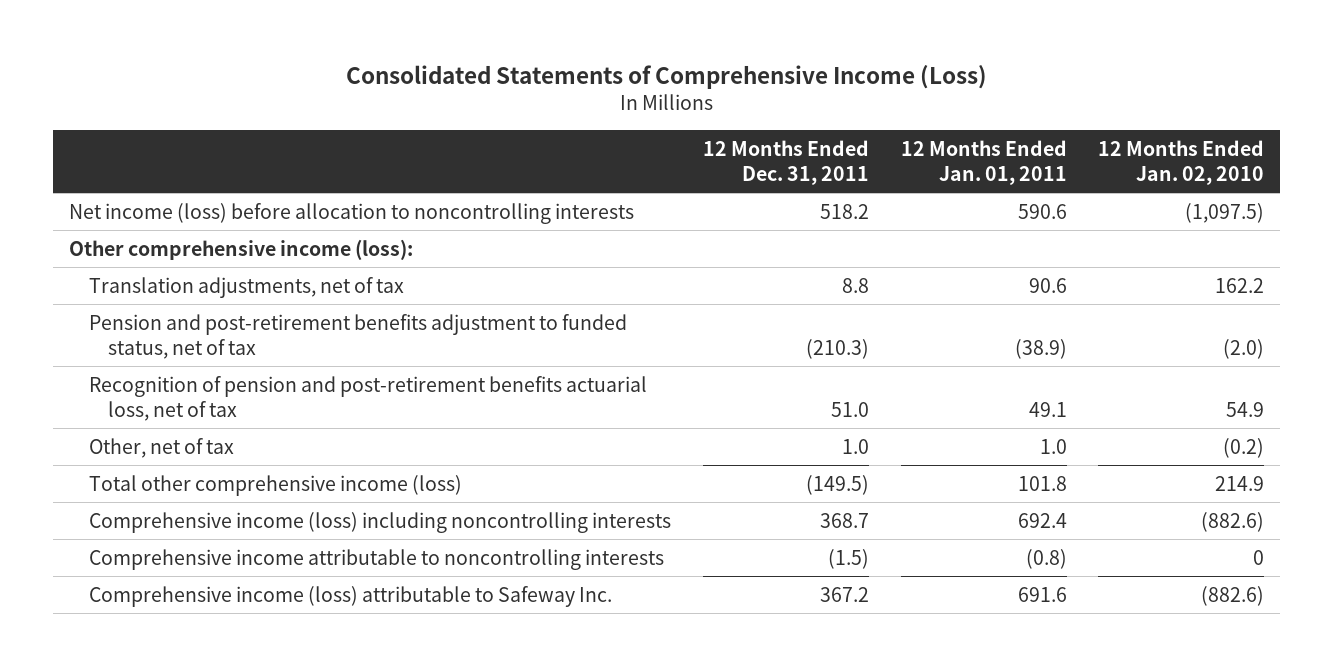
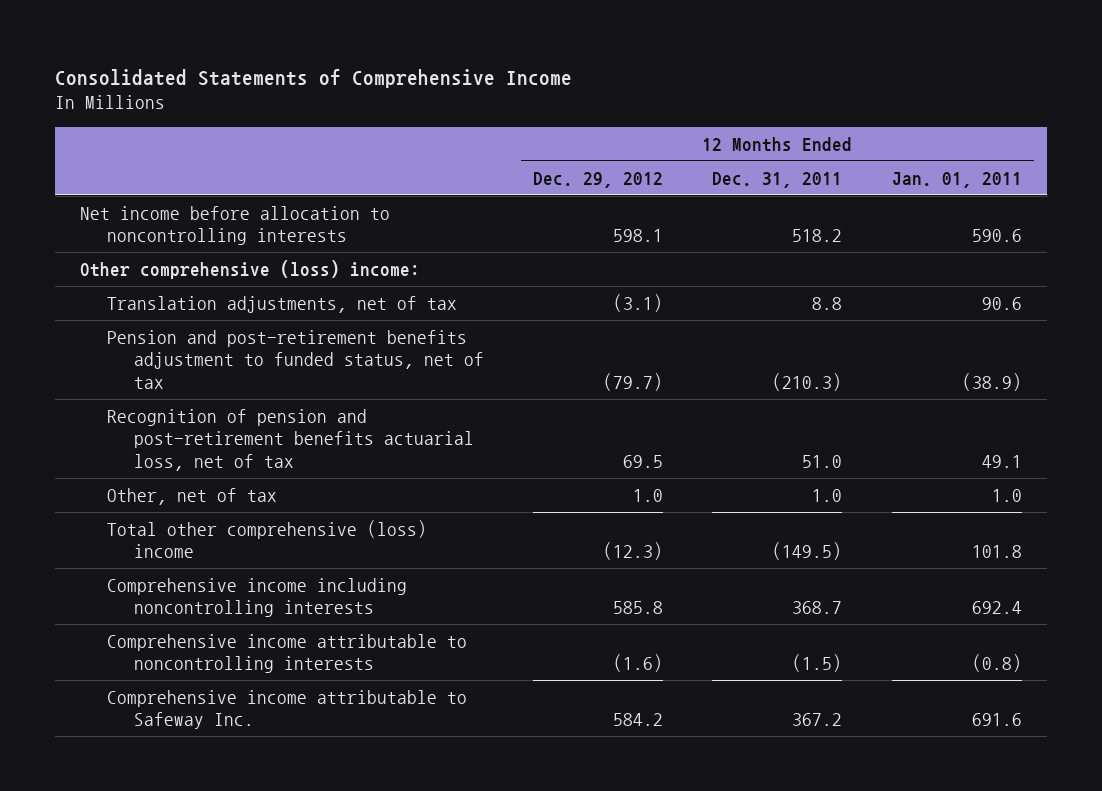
[345,64,987,89] Consolidated Statements of Comprehensive Income (Loss) -> [55,68,573,88] Consolidated Statements of Comprehensive Income
[1098,139,1265,185] 12 Months Ended Jan. 02, 2010 -> none
none -> [533,171,664,188] Dec. 29, 2012
[69,202,635,224] Net income (loss) before allocation to noncontrolling interests -> [79,205,390,246] Net income before allocation to noncontrolling interests
[69,238,414,260] Other comprehensive income (loss): -> [79,259,420,279] Other comprehensive (loss) income:
[88,474,462,496] Total other comprehensive income (loss) -> [106,519,427,559] Total other comprehensive (loss) income
[88,511,671,533] Comprehensive income (loss) including noncontrolling interests -> [106,577,407,618] Comprehensive income including noncontrolling interests
[88,585,612,607] Comprehensive income (loss) attributable to Safeway Inc. -> [106,689,467,730] Comprehensive income attributable to Safeway Inc.

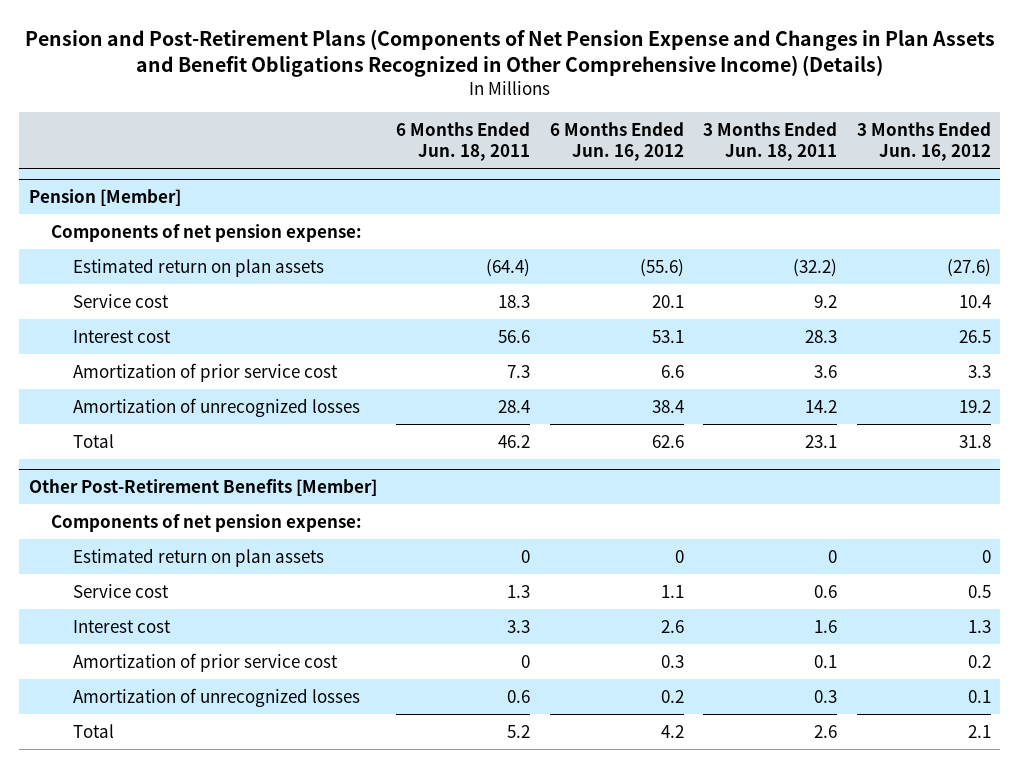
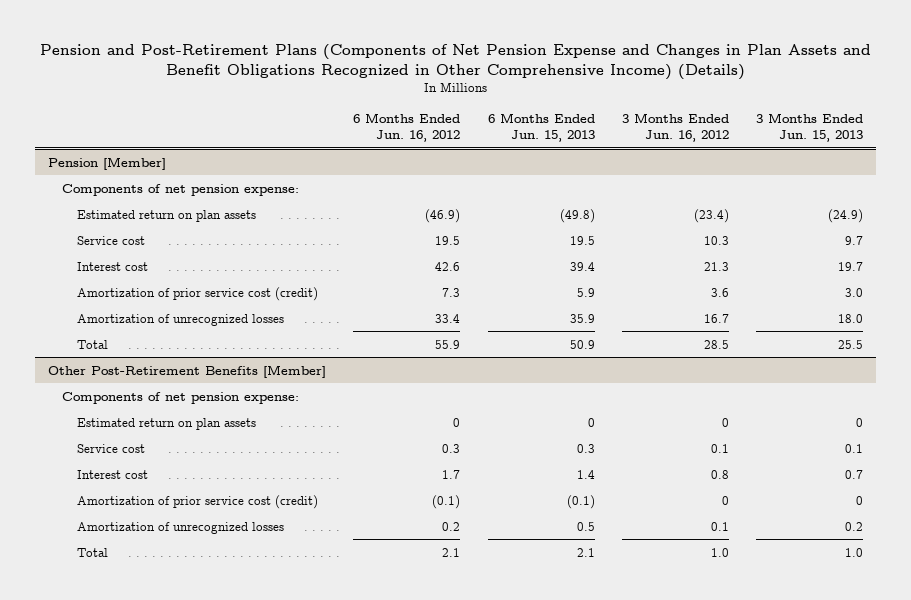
[396,121,531,162] 6 Months Ended Jun. 18, 2011 -> none
[703,121,838,162] 3 Months Ended Jun. 18, 2011 -> none
none -> [487,112,595,143] 6 Months Ended Jun. 15, 2013
none -> [755,112,863,143] 3 Months Ended Jun. 15, 2013
[639,258,684,277] (55.6) -> [425,208,461,223] (46.9)
[946,258,991,277] (27.6) -> [693,208,729,223] (23.4)
[651,294,684,308] 20.1 -> [435,235,461,245] 19.5
[958,294,991,308] 10.4 -> [703,235,729,245] 10.3
[651,329,684,343] 53.1 -> [435,261,461,271] 42.6
[958,329,991,343] 26.5 -> [703,261,729,271] 21.3
[72,362,338,382] Amortization of prior service cost -> [76,286,318,301] Amortization of prior service cost (credit)
[660,364,684,378] 6.6 -> [442,287,461,297] 7.3
[967,364,991,378] 3.3 -> [710,287,729,297] 3.6
[651,399,684,413] 38.4 -> [435,313,461,323] 33.4
[958,399,991,413] 19.2 -> [703,313,729,323] 16.7
[651,434,684,448] 62.6 -> [435,339,461,349] 55.9
[958,434,991,448] 31.8 -> [703,339,729,349] 28.5
[660,584,684,598] 1.1 -> [442,443,461,453] 0.3
[967,584,991,598] 0.5 -> [710,443,729,453] 0.1
[660,619,684,633] 2.6 -> [442,469,461,479] 1.7
[967,619,991,633] 1.3 -> [710,469,729,479] 0.8
[72,652,338,672] Amortization of prior service cost -> [76,494,318,509] Amortization of prior service cost (credit)
[660,654,684,668] 0.3 -> [432,494,461,509] (0.1)
[967,654,991,668] 0.2 -> [721,495,729,505] 0
[660,724,684,738] 4.2 -> [442,547,461,557] 2.1
[967,724,991,738] 2.1 -> [710,547,729,557] 1.0

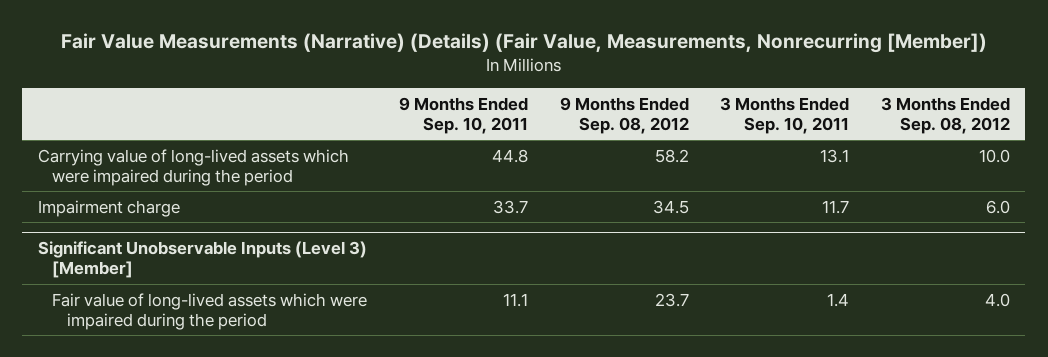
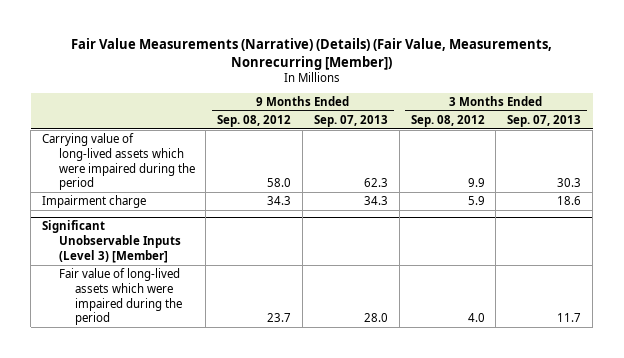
[398,96,528,134] 9 Months Ended Sep. 10, 2011 -> none
[720,96,850,134] 3 Months Ended Sep. 10, 2011 -> none
none -> [313,114,388,127] Sep. 07, 2013
none -> [507,114,582,127] Sep. 07, 2013
[654,148,689,163] 58.2 -> [267,178,292,188] 58.0
[978,148,1010,163] 10.0 -> [467,178,485,188] 9.9
[652,199,689,214] 34.5 -> [267,195,292,205] 34.3
[985,199,1010,214] 6.0 -> [467,195,485,205] 5.9

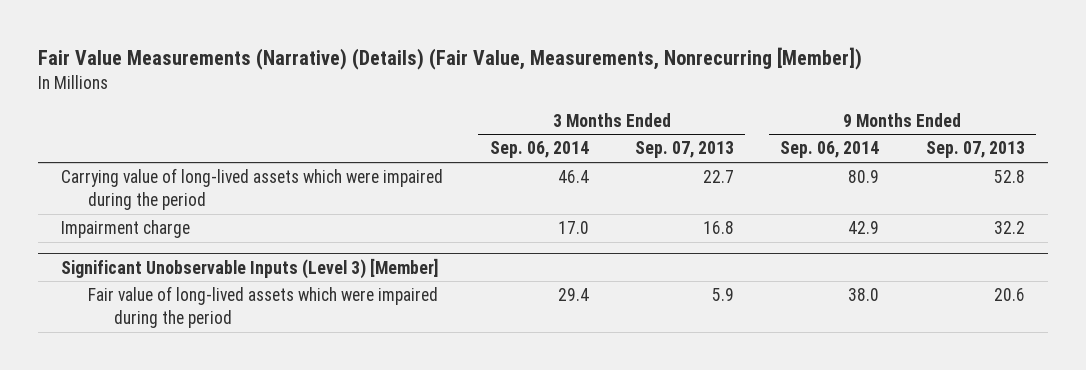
[217,114,292,127] Sep. 08, 2012 -> none
[410,114,485,127] Sep. 08, 2012 -> none
none -> [489,141,589,159] Sep. 06, 2014
none -> [780,141,880,159] Sep. 06, 2014
[363,178,388,188] 62.3 -> [993,170,1025,184] 52.8
[557,178,582,188] 30.3 -> [702,170,734,184] 22.7
[363,195,388,205] 34.3 -> [993,221,1025,235] 32.2
[557,195,582,205] 18.6 -> [702,221,734,235] 16.8
[363,313,388,323] 28.0 -> [993,288,1025,302] 20.6
[557,313,582,323] 11.7 -> [711,288,734,302] 5.9

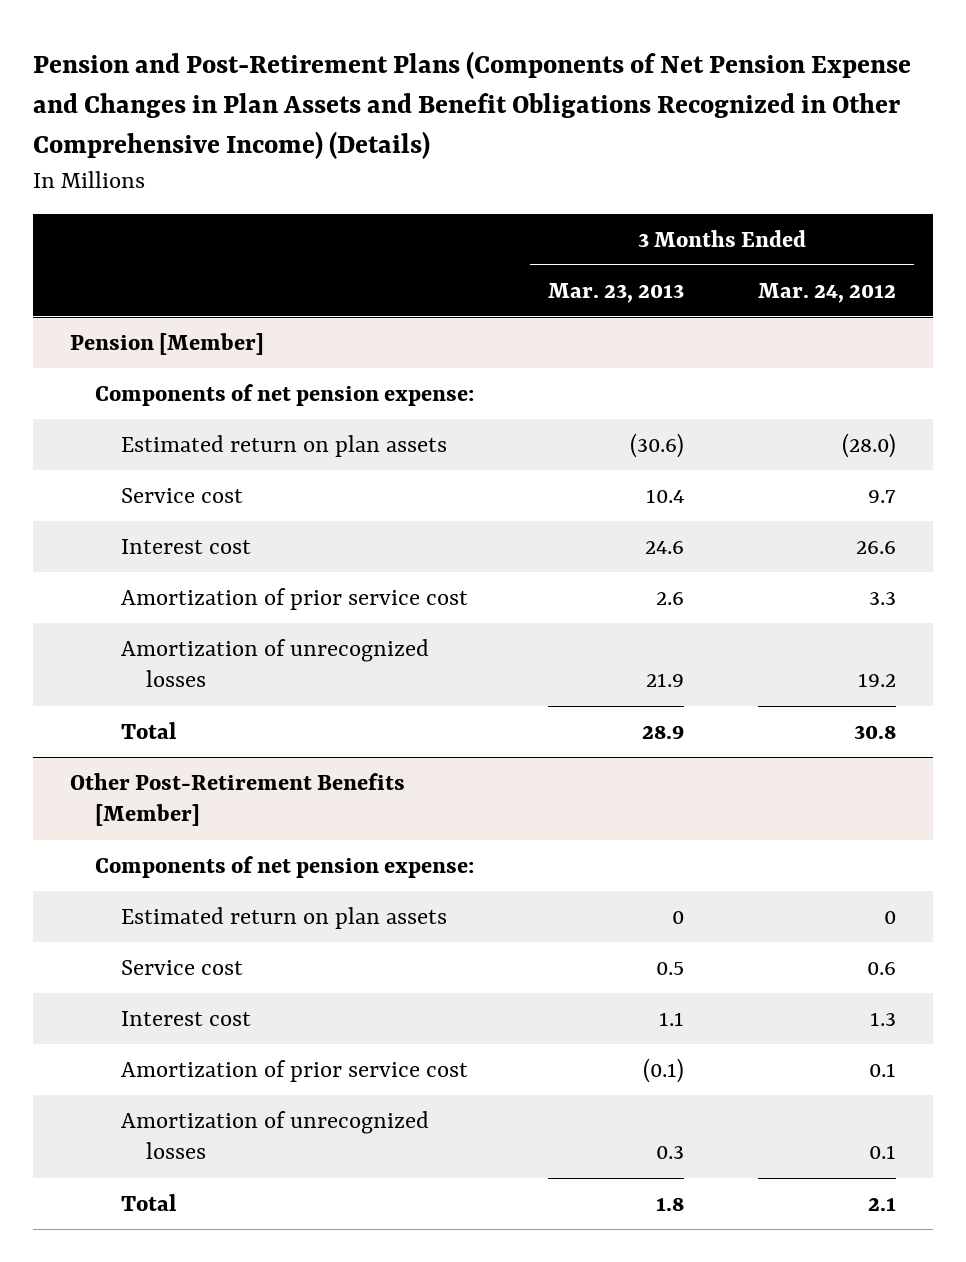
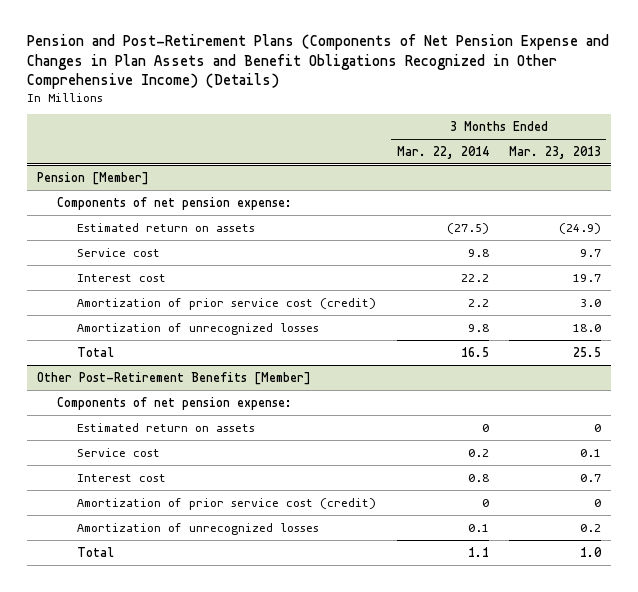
[757,282,896,303] Mar. 24, 2012 -> none
none -> [396,145,489,159] Mar. 22, 2014
[120,434,447,457] Estimated return on plan assets -> [76,222,255,232] Estimated return on assets
[630,432,685,458] (30.6) -> [559,222,602,234] (24.9)
[646,488,685,503] 10.4 -> [580,248,602,257] 9.7
[645,540,685,554] 24.6 -> [573,273,602,282] 19.7
[120,587,468,610] Amortization of prior service cost -> [76,297,376,310] Amortization of prior service cost (credit)
[656,591,685,605] 2.6 -> [580,298,602,307] 3.0
[646,673,685,688] 21.9 -> [573,323,602,332] 18.0
[642,724,685,739] 28.9 -> [573,346,602,357] 25.5
[120,906,447,929] Estimated return on plan assets -> [76,422,255,432] Estimated return on assets
[656,961,685,975] 0.5 -> [580,448,602,457] 0.1
[659,1011,685,1026] 1.1 -> [580,473,602,482] 0.7
[120,1059,468,1082] Amortization of prior service cost -> [76,497,376,510] Amortization of prior service cost (credit)
[643,1057,685,1083] (0.1) -> [594,498,602,507] 0
[656,1146,685,1160] 0.3 -> [580,523,602,532] 0.2
[656,1196,685,1211] 1.8 -> [580,546,603,557] 1.0

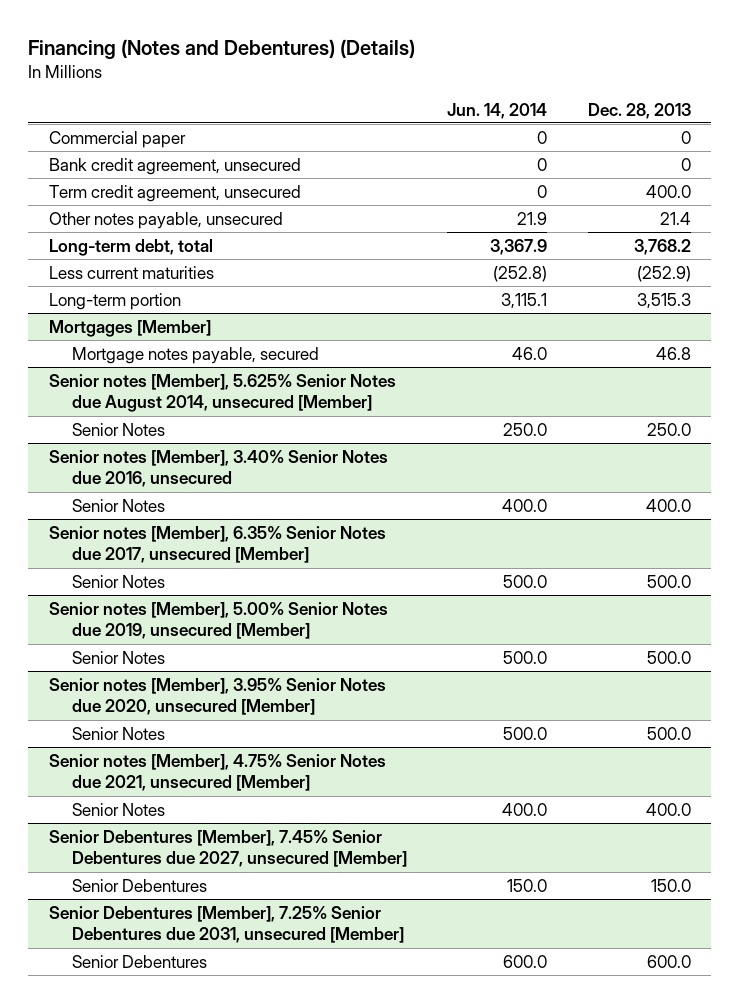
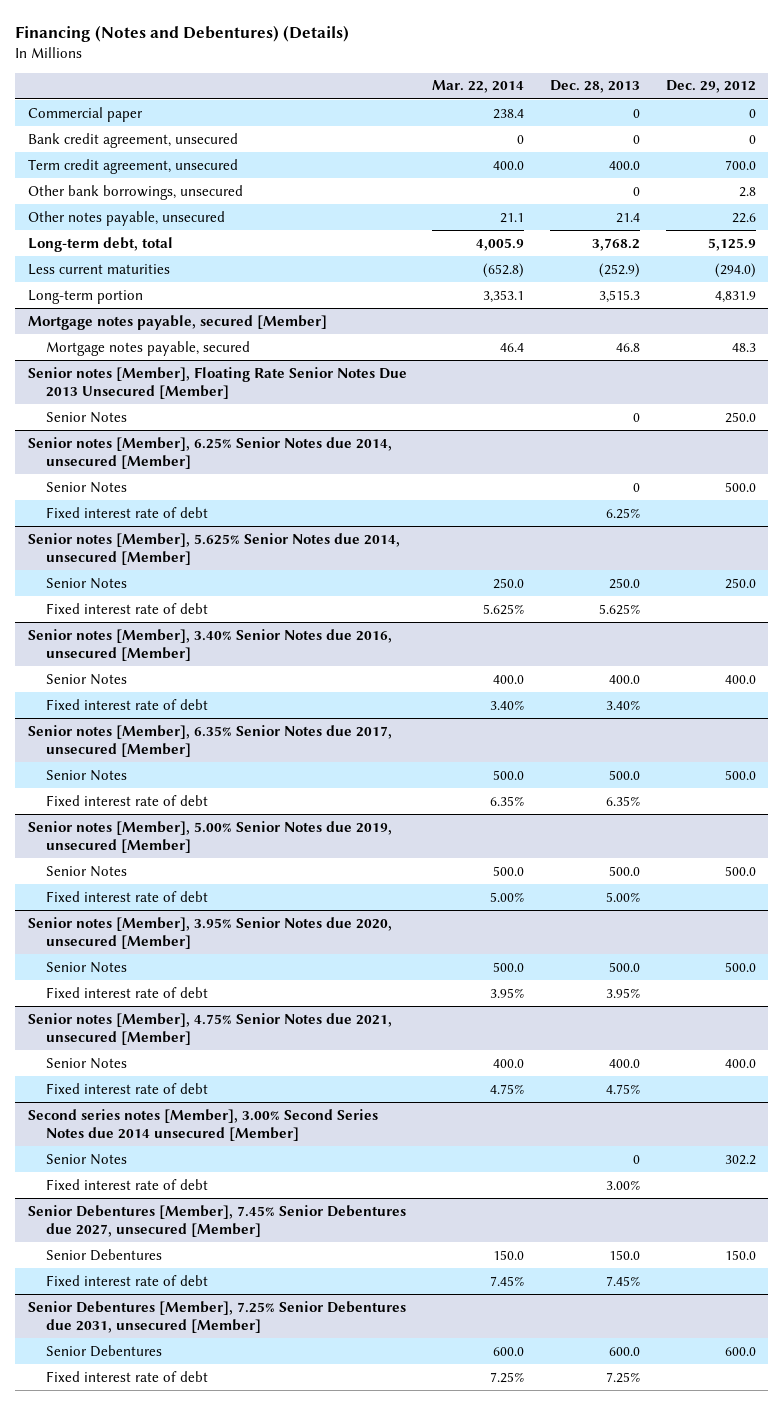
[447,102,548,119] Jun. 14, 2014 -> none
none -> [432,80,525,94] Mar. 22, 2014
none -> [665,80,756,94] Dec. 29, 2012
none -> [27,184,243,200] Other bank borrowings, unsecured
[48,320,211,338] Mortgages [Member] -> none
none -> [27,314,327,330] Mortgage notes payable, secured [Member]
none -> [27,366,407,399] Senior notes [Member], Floating Rate Senior Notes Due 2013 Unsecured [Member]
none -> [45,411,127,423] Senior Notes
none -> [27,436,392,469] Senior notes [Member], 6.25% Senior Notes due 2014, unsecured [Member]
none -> [45,481,127,493] Senior Notes
none -> [45,506,208,518] Fixed interest rate of debt
[48,374,396,413] Senior notes [Member], 5.625% Senior Notes due August 2014, unsecured [Member] -> [27,532,400,565] Senior notes [Member], 5.625% Senior Notes due 2014, unsecured [Member]
none -> [45,602,208,614] Fixed interest rate of debt
[48,450,388,488] Senior notes [Member], 3.40% Senior Notes due 2016, unsecured -> [27,628,392,661] Senior notes [Member], 3.40% Senior Notes due 2016, unsecured [Member]
none -> [45,698,208,710] Fixed interest rate of debt
none -> [45,794,208,806] Fixed interest rate of debt
none -> [45,890,208,902] Fixed interest rate of debt
none -> [45,986,208,998] Fixed interest rate of debt
none -> [45,1082,208,1094] Fixed interest rate of debt
none -> [27,1108,378,1141] Second series notes [Member], 3.00% Second Series Notes due 2014 unsecured [Member]
none -> [45,1153,127,1165] Senior Notes
none -> [45,1178,208,1190] Fixed interest rate of debt
none -> [45,1274,208,1286] Fixed interest rate of debt
none -> [45,1370,208,1382] Fixed interest rate of debt

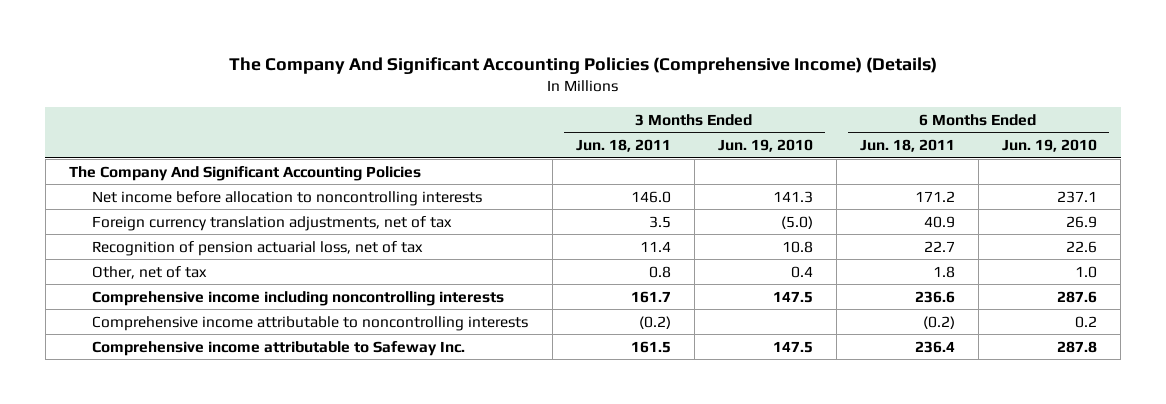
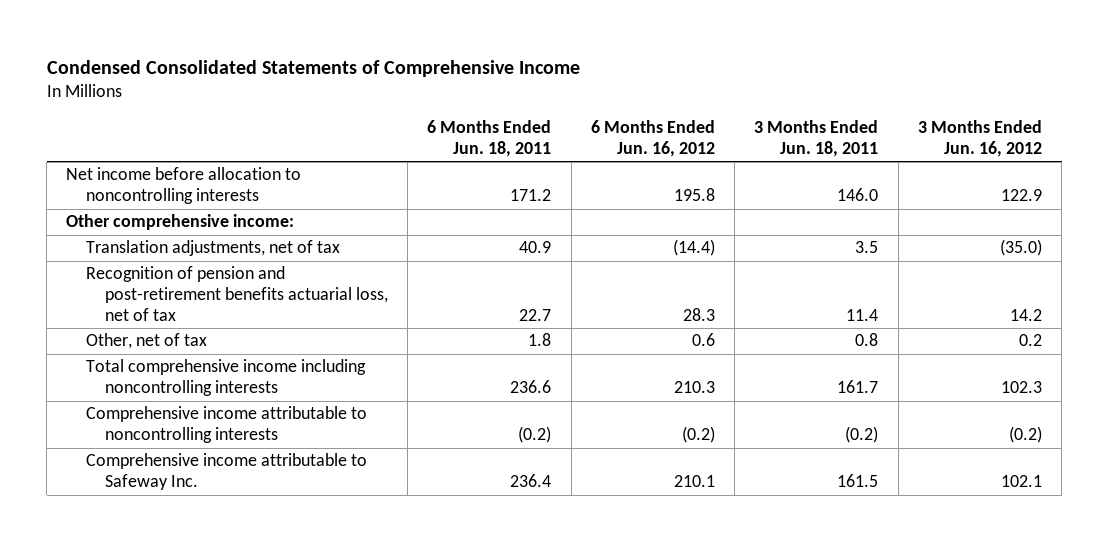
[228,56,937,74] The Company And Significant Accounting Policies (Comprehensive Income) (Details) -> [46,59,580,77] Condensed Consolidated Statements of Comprehensive Income
[717,138,813,152] Jun. 19, 2010 -> none
[1001,138,1097,152] Jun. 19, 2010 -> none
none -> [590,120,715,158] 6 Months Ended Jun. 16, 2012
none -> [917,120,1042,158] 3 Months Ended Jun. 16, 2012
[68,165,421,181] The Company And Significant Accounting Policies -> none
none -> [66,214,295,231] Other comprehensive income:
[92,215,453,231] Foreign currency translation adjustments, net of tax -> [85,240,340,257] Translation adjustments, net of tax
[92,240,424,256] Recognition of pension actuarial loss, net of tax -> [85,266,389,322] Recognition of pension and post-retirement benefits actuarial loss, net of tax
[92,290,505,306] Comprehensive income including noncontrolling interests -> [85,359,366,397] Total comprehensive income including noncontrolling interests

